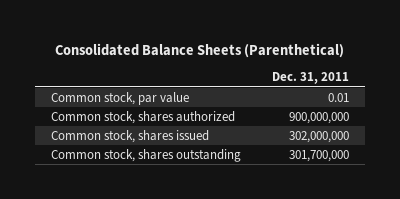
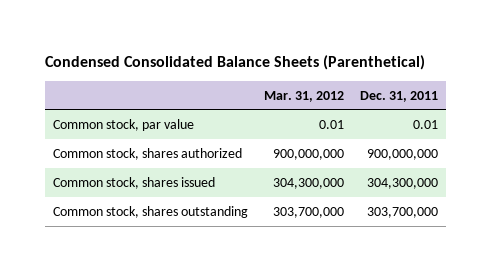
[54,42,344,58] Consolidated Balance Sheets (Parenthetical) -> [44,54,425,70] Condensed Consolidated Balance Sheets (Parenthetical)
none -> [264,90,345,102] Mar. 31, 2012
[289,130,350,143] 302,000,000 -> [367,177,439,189] 304,300,000
[289,149,350,162] 301,700,000 -> [367,206,439,218] 303,700,000

